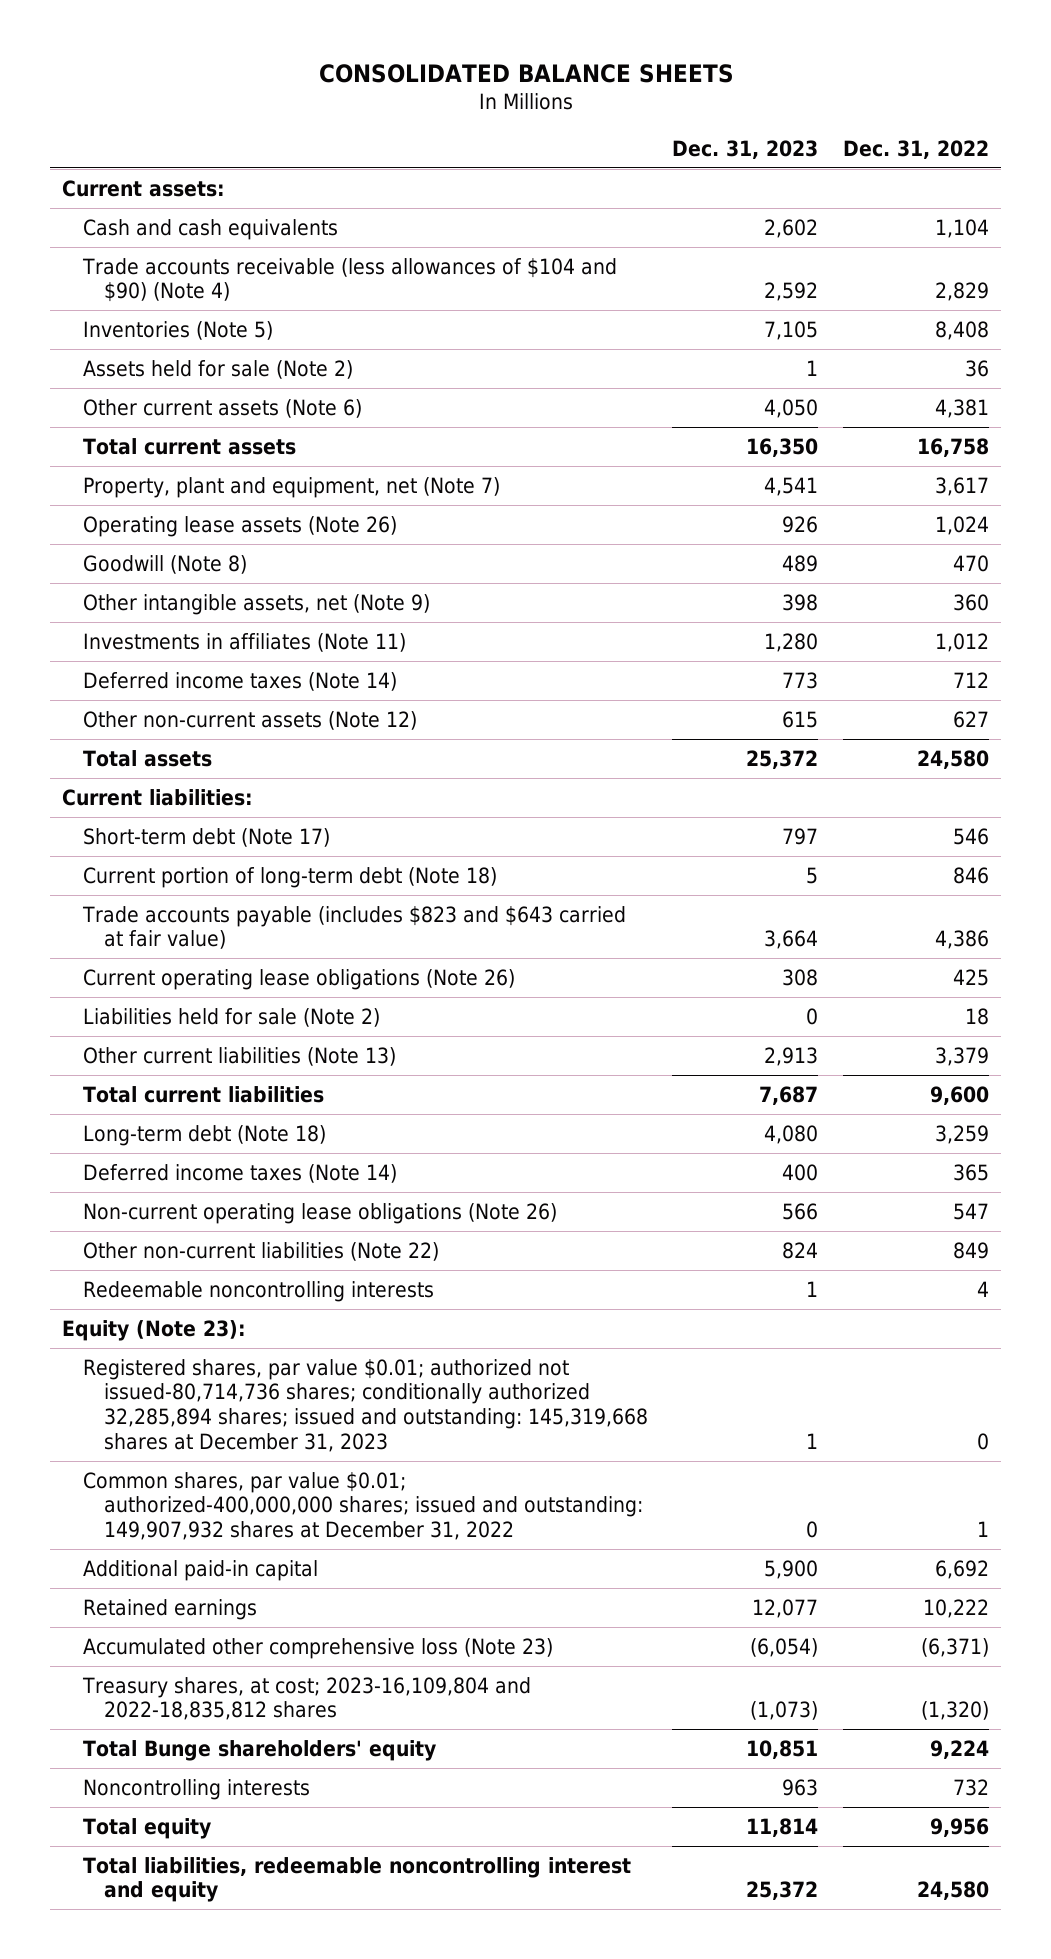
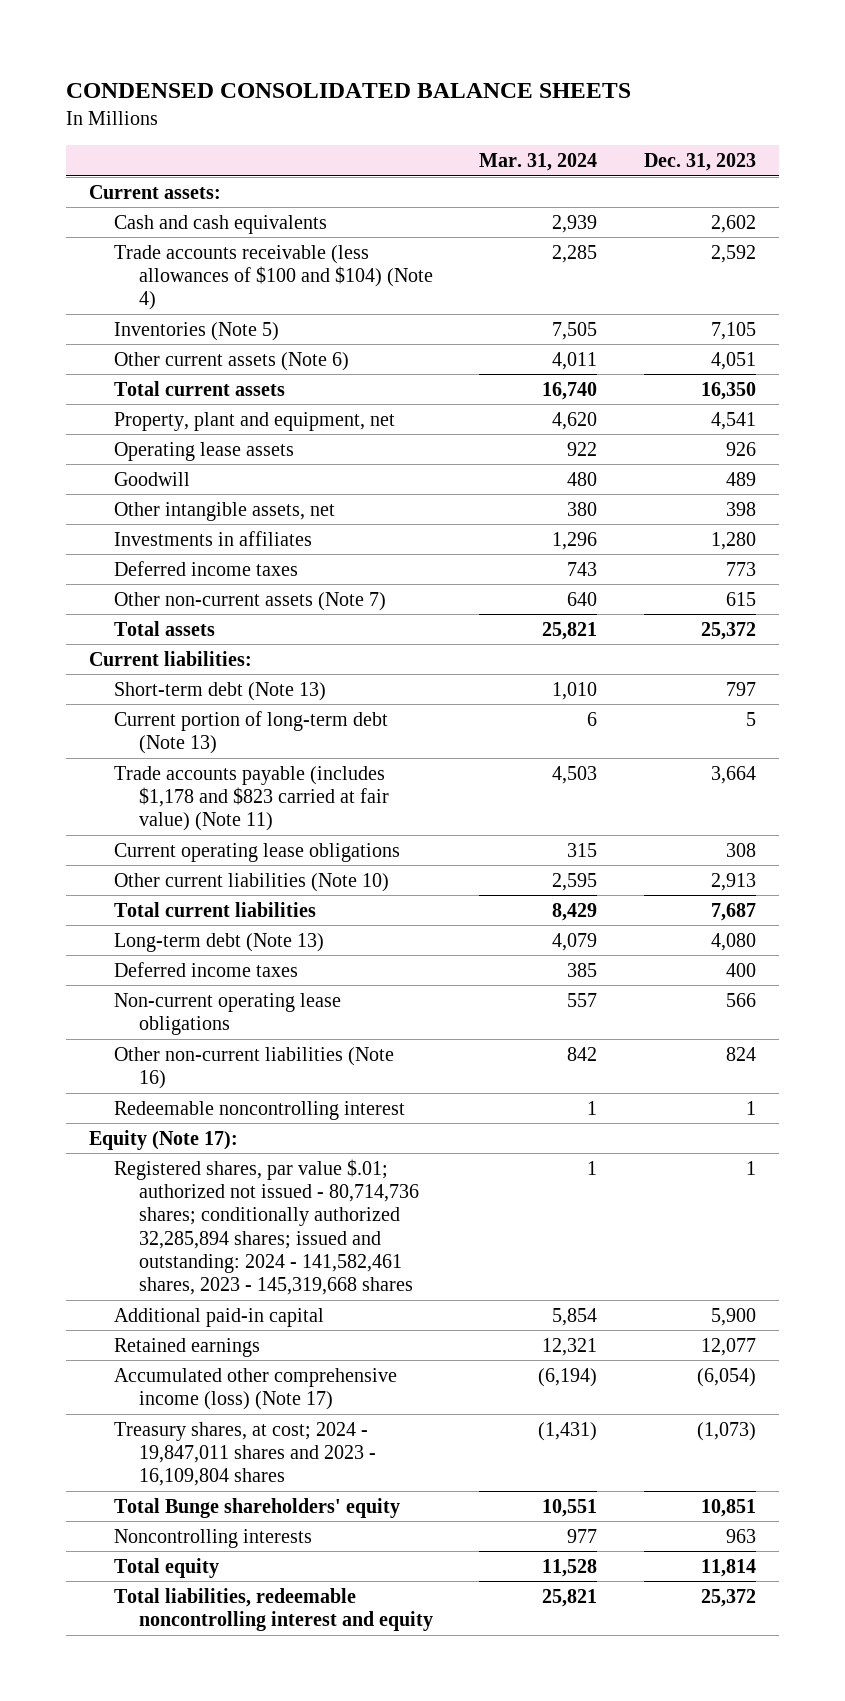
[318,63,734,83] CONSOLIDATED BALANCE SHEETS -> [66,82,632,98] CONDENSED CONSOLIDATED BALANCE SHEETS
[843,140,990,160] Dec. 31, 2022 -> none
none -> [479,153,598,172] Mar. 31, 2024
[81,257,617,303] Trade accounts receivable (less allowances of $104 and $90) (Note 4) -> [114,244,434,311] Trade accounts receivable (less allowances of $100 and $104) (Note 4)
[82,359,353,379] Assets held for sale (Note 2) -> none
[764,398,819,418] 4,050 -> [710,351,756,370] 4,051
[82,476,500,498] Property, plant and equipment, net (Note 7) -> [114,411,396,431] Property, plant and equipment, net
[82,515,397,537] Operating lease assets (Note 26) -> [114,441,295,461] Operating lease assets
[82,554,247,574] Goodwill (Note 8) -> [114,471,191,486] Goodwill
[82,593,430,615] Other intangible assets, net (Note 9) -> [114,501,336,521] Other intangible assets, net
[82,632,406,652] Investments in affiliates (Note 11) -> [114,530,313,546] Investments in affiliates
[82,671,397,691] Deferred income taxes (Note 14) -> [114,560,299,576] Deferred income taxes
[82,710,417,730] Other non-current assets (Note 12) -> [114,591,387,611] Other non-current assets (Note 7)
[82,1007,380,1027] Liabilities held for sale (Note 2) -> none
[82,827,330,847] Short-term debt (Note 17) -> [114,681,327,701] Short-term debt (Note 13)
[82,866,497,888] Current portion of long-term debt (Note 18) -> [114,710,389,755] Current portion of long-term debt (Note 13)
[81,905,626,950] Trade accounts payable (includes $823 and $643 carried at fair value) -> [114,765,390,832] Trade accounts payable (includes $1,178 and $823 carried at fair value) (Note 11)
[82,968,515,990] Current operating lease obligations (Note 26) -> [114,842,401,862] Current operating lease obligations
[82,1046,396,1066] Other current liabilities (Note 13) -> [114,872,390,892] Other current liabilities (Note 10)
[82,1471,643,1541] Common shares, par value $0.01; authorized-400,000,000 shares; issued and outstanding: 149,907,932 shares at December 31, 2022 -> none
[82,1124,326,1146] Long-term debt (Note 18) -> [114,932,325,952] Long-term debt (Note 13)
[82,1163,397,1183] Deferred income taxes (Note 14) -> [114,961,299,977] Deferred income taxes
[82,1202,557,1224] Non-current operating lease obligations (Note 26) -> [114,992,342,1036] Non-current operating lease obligations
[82,1241,439,1261] Other non-current liabilities (Note 22) -> [114,1046,395,1090] Other non-current liabilities (Note 16)
[82,1280,434,1302] Redeemable noncontrolling interests -> [114,1100,406,1120] Redeemable noncontrolling interest
[62,1319,247,1341] Equity (Note 23): -> [89,1129,239,1150] Equity (Note 17):
[82,1358,648,1452] Registered shares, par value $0.01; authorized not issued-80,714,736 shares; conditionally authorized 32,285,894 shares; issued and outstanding: 145,319,668 shares at December 31, 2023 -> [114,1158,420,1296] Registered shares, par value $.01; authorized not issued - 80,714,736 shares; conditionally authorized 32,285,894 shares; issued and outstanding: 2024 - 141,582,461 shares, 2023 - 145,319,668 shares
[82,1637,553,1659] Accumulated other comprehensive loss (Note 23) -> [114,1367,398,1411] Accumulated other comprehensive income (loss) (Note 17)
[81,1676,531,1721] Treasury shares, at cost; 2023-16,109,804 and 2022-18,835,812 shares -> [114,1421,377,1487] Treasury shares, at cost; 2024 - 19,847,011 shares and 2023 - 16,109,804 shares

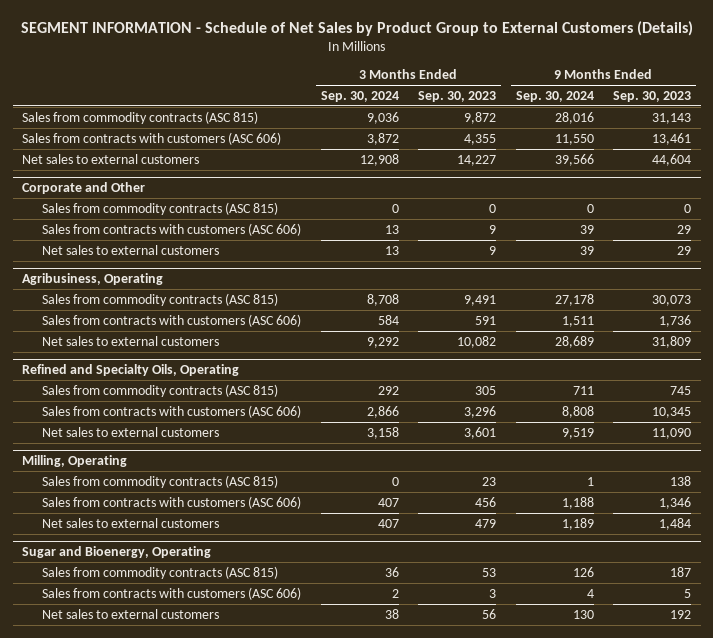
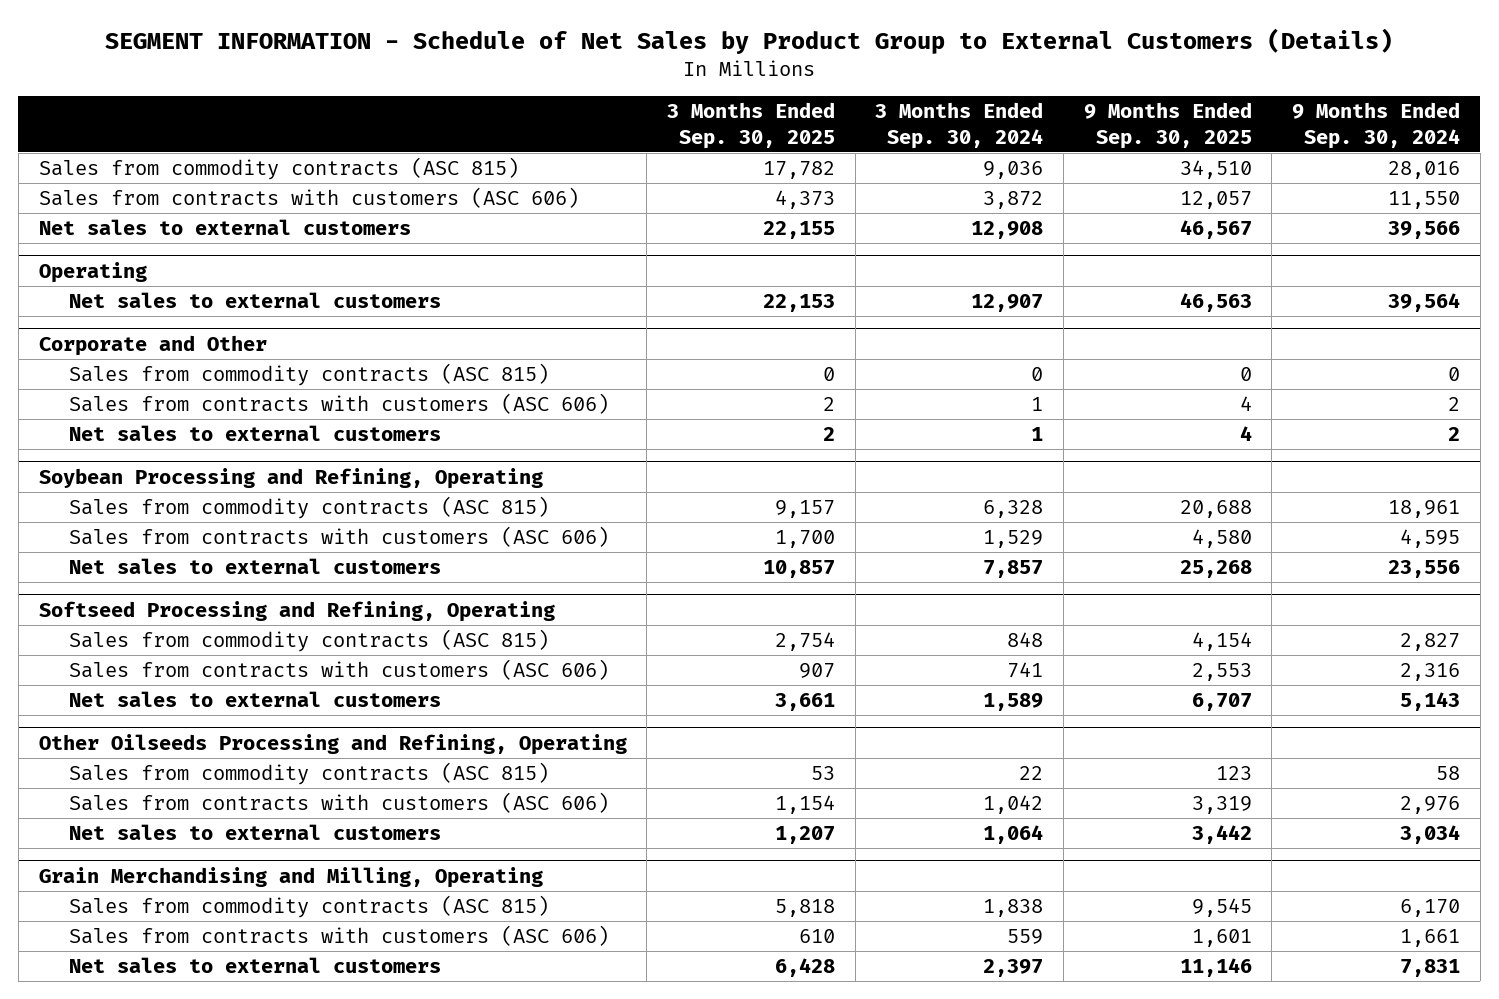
[418,90,497,102] Sep. 30, 2023 -> none
[613,90,692,102] Sep. 30, 2023 -> none
none -> [667,102,836,149] 3 Months Ended Sep. 30, 2025
none -> [1083,102,1252,149] 9 Months Ended Sep. 30, 2025
none -> [38,261,147,283] Operating
none -> [68,292,441,309] Net sales to external customers
[22,273,164,286] Agribusiness, Operating -> none
[22,364,240,377] Refined and Specialty Oils, Operating -> none
[22,455,128,468] Milling, Operating -> none
[22,546,212,559] Sugar and Bioenergy, Operating -> none
[384,224,399,234] 13 -> [1031,397,1044,412] 1
[579,224,594,234] 39 -> [1448,397,1461,412] 2
[384,245,399,255] 13 -> [1031,427,1044,442] 1
[579,245,594,255] 39 -> [1448,427,1461,442] 2
none -> [38,467,543,489] Soybean Processing and Refining, Operating
[366,293,399,306] 8,708 -> [983,500,1044,519] 6,328
[554,293,594,306] 27,178 -> [1388,500,1461,519] 18,961
[377,314,399,325] 584 -> [983,530,1044,549] 1,529
[561,315,594,327] 1,511 -> [1400,529,1461,549] 4,595
[366,336,399,348] 9,292 -> [983,560,1044,579] 7,857
[554,335,594,348] 28,689 -> [1388,560,1461,579] 23,556
none -> [38,600,555,622] Softseed Processing and Refining, Operating
[377,385,399,395] 292 -> [1007,632,1044,648] 848
[572,385,594,395] 711 -> [1400,633,1461,652] 2,827
[366,405,399,418] 2,866 -> [1007,662,1044,679] 741
[561,405,594,418] 8,808 -> [1400,663,1461,682] 2,316
[366,426,399,439] 3,158 -> [983,693,1044,712] 1,589
[561,427,594,439] 9,519 -> [1400,692,1461,712] 5,143
none -> [38,733,627,755] Other Oilseeds Processing and Refining, Operating
[391,476,399,486] 0 -> [1019,766,1044,781] 22
[586,476,594,486] 1 -> [1436,766,1461,781] 58
[377,497,399,507] 407 -> [983,795,1044,815] 1,042
[561,496,594,509] 1,188 -> [1400,796,1461,815] 2,976
[377,518,399,528] 407 -> [983,825,1044,845] 1,064
[561,517,594,530] 1,189 -> [1400,825,1461,845] 3,034
none -> [38,866,543,888] Grain Merchandising and Milling, Operating
[384,566,399,577] 36 -> [983,899,1044,918] 1,838
[572,566,594,577] 126 -> [1400,899,1461,918] 6,170
[391,588,399,598] 2 -> [1007,929,1044,945] 559
[586,588,594,598] 4 -> [1400,929,1461,948] 1,661
[384,608,399,619] 38 -> [983,959,1044,978] 2,397
[572,609,594,619] 130 -> [1400,959,1461,978] 7,831

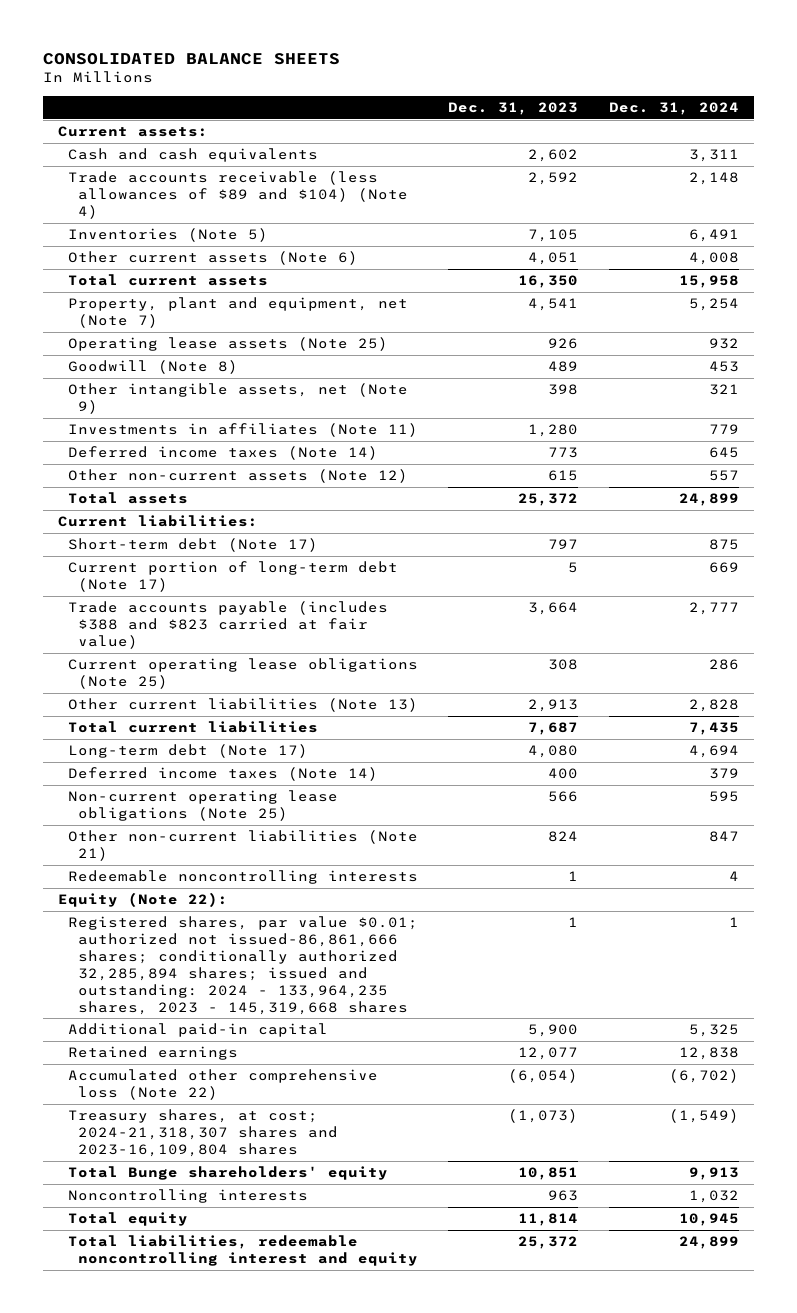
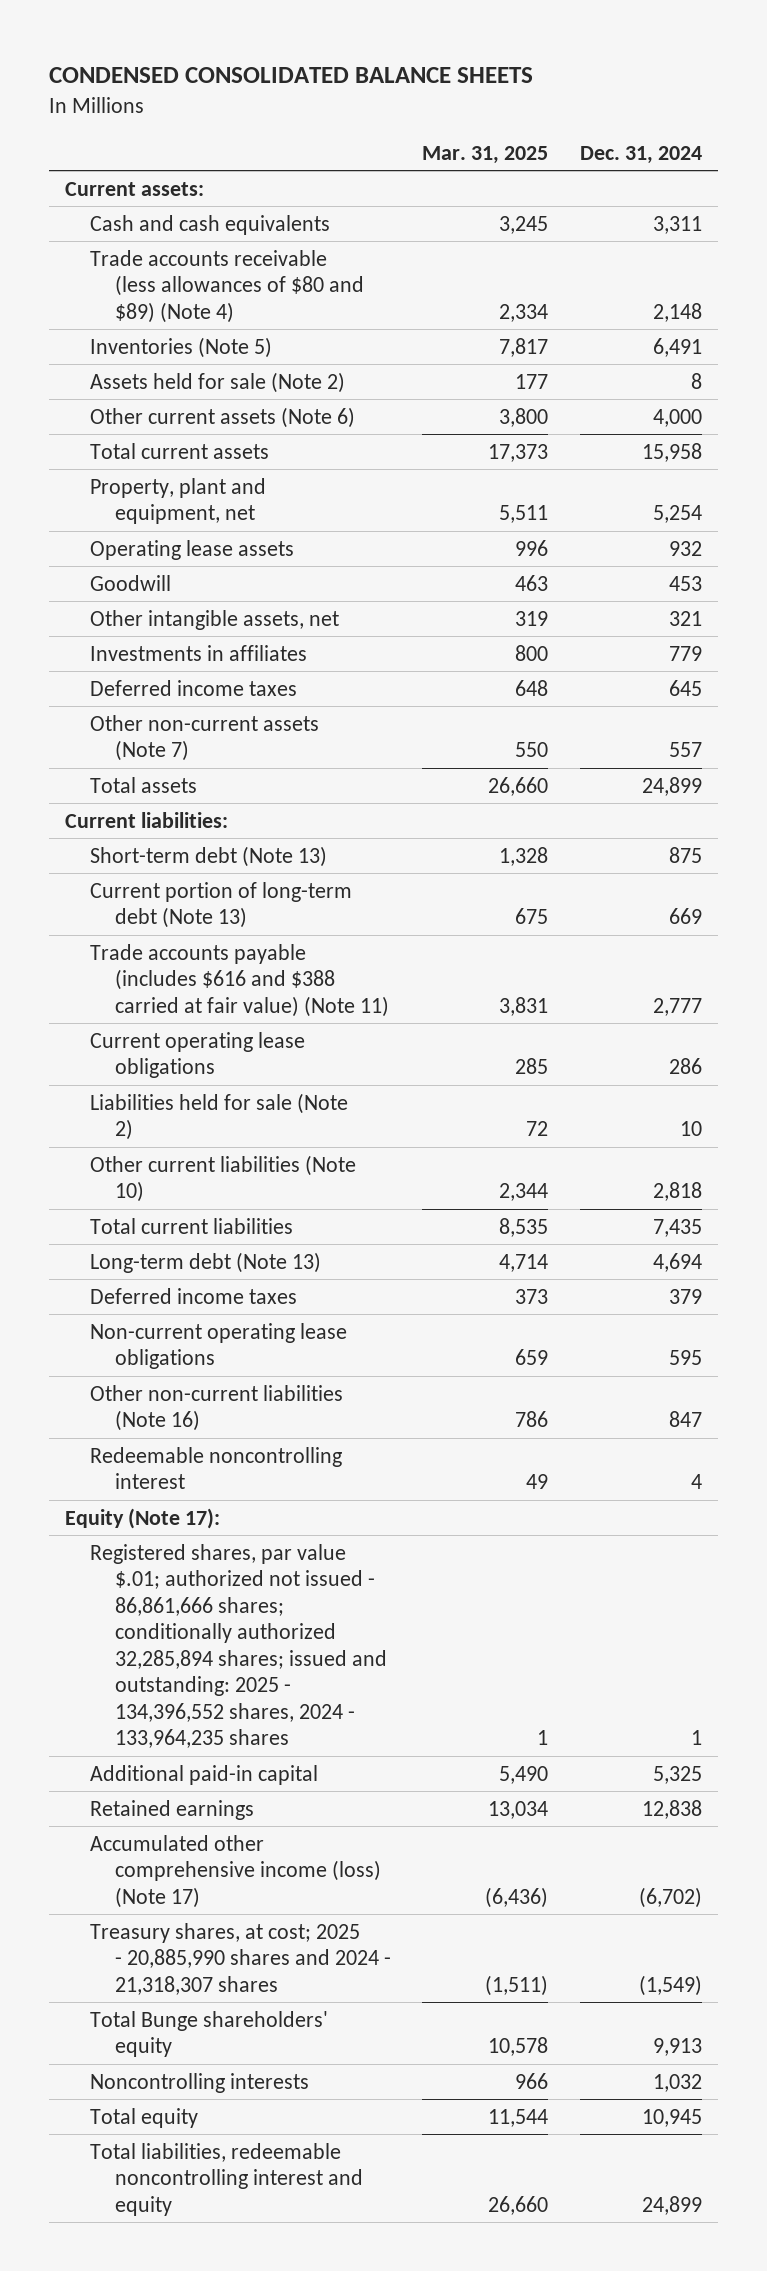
[43,52,341,65] CONSOLIDATED BALANCE SHEETS -> [49,67,534,84] CONDENSED CONSOLIDATED BALANCE SHEETS
[448,101,579,115] Dec. 31, 2023 -> none
none -> [422,145,549,164] Mar. 31, 2025
[68,171,408,219] Trade accounts receivable (less allowances of $89 and $104) (Note 4) -> [89,249,365,323] Trade accounts receivable (less allowances of $80 and $89) (Note 4)
none -> [89,371,345,393] Assets held for sale (Note 2)
[688,252,739,266] 4,008 -> [652,408,702,427] 4,000
[68,297,409,329] Property, plant and equipment, net (Note 7) -> [89,477,266,525] Property, plant and equipment, net
[68,337,389,352] Operating lease assets (Note 25) -> [89,539,294,560] Operating lease assets
[68,360,239,375] Goodwill (Note 8) -> [89,574,171,591] Goodwill
[68,383,409,415] Other intangible assets, net (Note 9) -> [89,609,339,630] Other intangible assets, net
[68,423,419,438] Investments in affiliates (Note 11) -> [89,644,307,661] Investments in affiliates
[68,446,379,461] Deferred income taxes (Note 14) -> [89,679,297,696] Deferred income taxes
[68,469,409,484] Other non-current assets (Note 12) -> [89,714,319,762] Other non-current assets (Note 7)
[68,538,319,553] Short-term debt (Note 17) -> [89,845,327,867] Short-term debt (Note 13)
[68,561,399,593] Current portion of long-term debt (Note 17) -> [89,881,352,929] Current portion of long-term debt (Note 13)
[68,601,389,649] Trade accounts payable (includes $388 and $823 carried at fair value) -> [89,943,390,1017] Trade accounts payable (includes $616 and $388 carried at fair value) (Note 11)
[68,658,419,690] Current operating lease obligations (Note 25) -> [89,1031,305,1079] Current operating lease obligations
none -> [89,1092,348,1141] Liabilities held for sale (Note 2)
[68,698,419,713] Other current liabilities (Note 13) -> [89,1154,356,1203] Other current liabilities (Note 10)
[688,699,739,713] 2,828 -> [652,1182,702,1202] 2,818
[68,744,309,759] Long-term debt (Note 17) -> [89,1251,321,1273] Long-term debt (Note 13)
[68,767,379,782] Deferred income taxes (Note 14) -> [89,1287,297,1304] Deferred income taxes
[68,790,339,822] Non-current operating lease obligations (Note 25) -> [89,1322,347,1370] Non-current operating lease obligations
[68,830,419,862] Other non-current liabilities (Note 21) -> [89,1384,343,1432] Other non-current liabilities (Note 16)
[68,870,419,885] Redeemable noncontrolling interests -> [89,1446,342,1490] Redeemable noncontrolling interest
[58,892,229,908] Equity (Note 22): -> [64,1507,220,1529] Equity (Note 17):
[68,916,419,1015] Registered shares, par value $0.01; authorized not issued-86,861,666 shares; conditionally authorized 32,285,894 shares; issued and outstanding: 2024 - 133,964,235 shares, 2023 - 145,319,668 shares -> [89,1543,388,1749] Registered shares, par value $.01; authorized not issued - 86,861,666 shares; conditionally authorized 32,285,894 shares; issued and outstanding: 2025 - 134,396,552 shares, 2024 - 133,964,235 shares
[68,1069,379,1101] Accumulated other comprehensive loss (Note 22) -> [89,1834,382,1908] Accumulated other comprehensive income (loss) (Note 17)
[68,1109,338,1157] Treasury shares, at cost; 2024-21,318,307 shares and 2023-16,109,804 shares -> [89,1922,392,1995] Treasury shares, at cost; 2025 - 20,885,990 shares and 2024 - 21,318,307 shares

